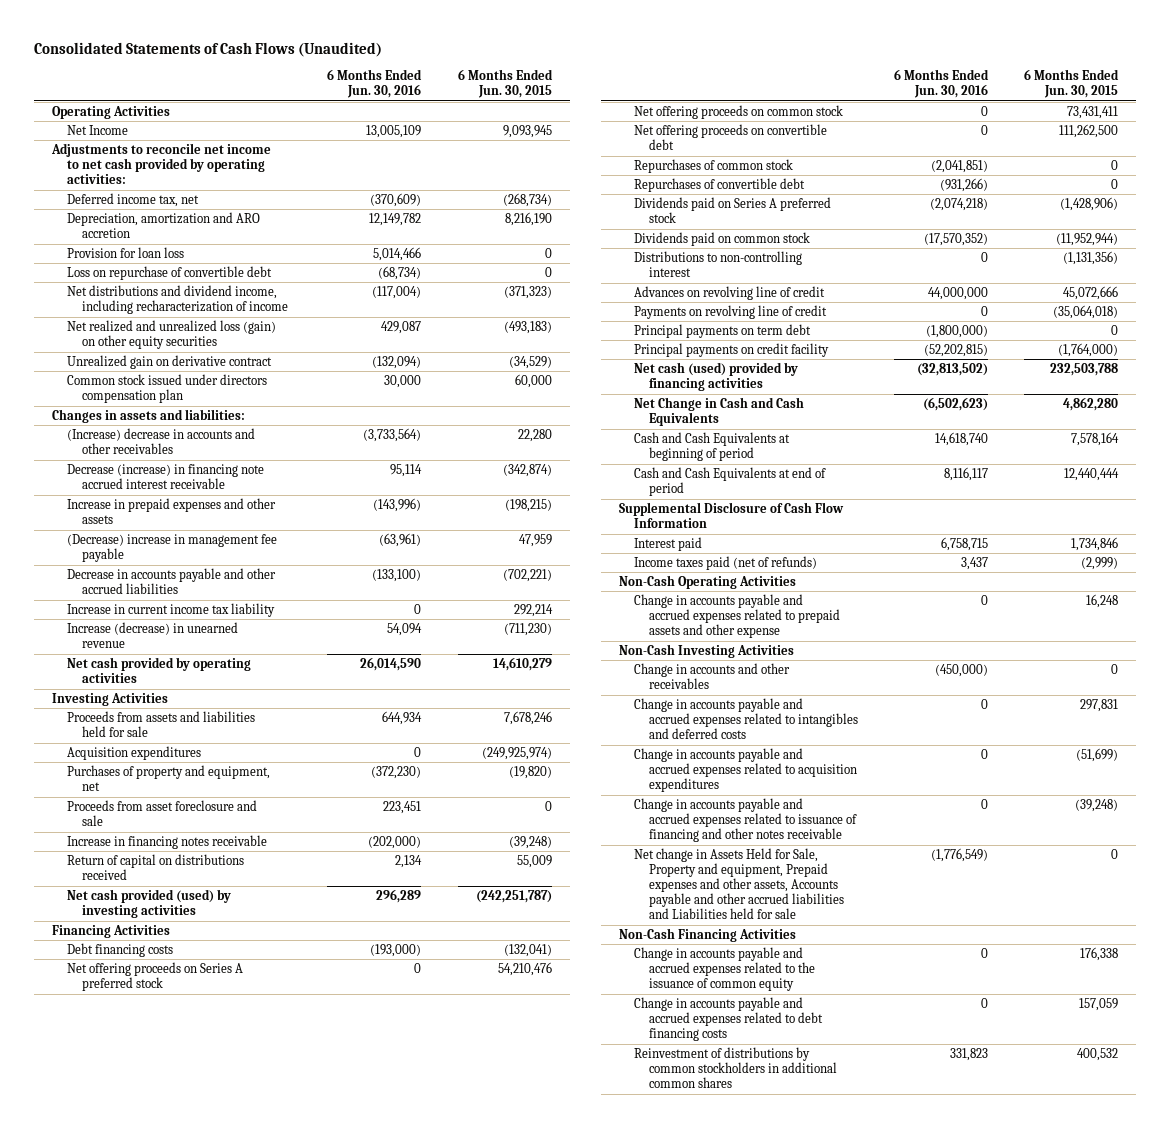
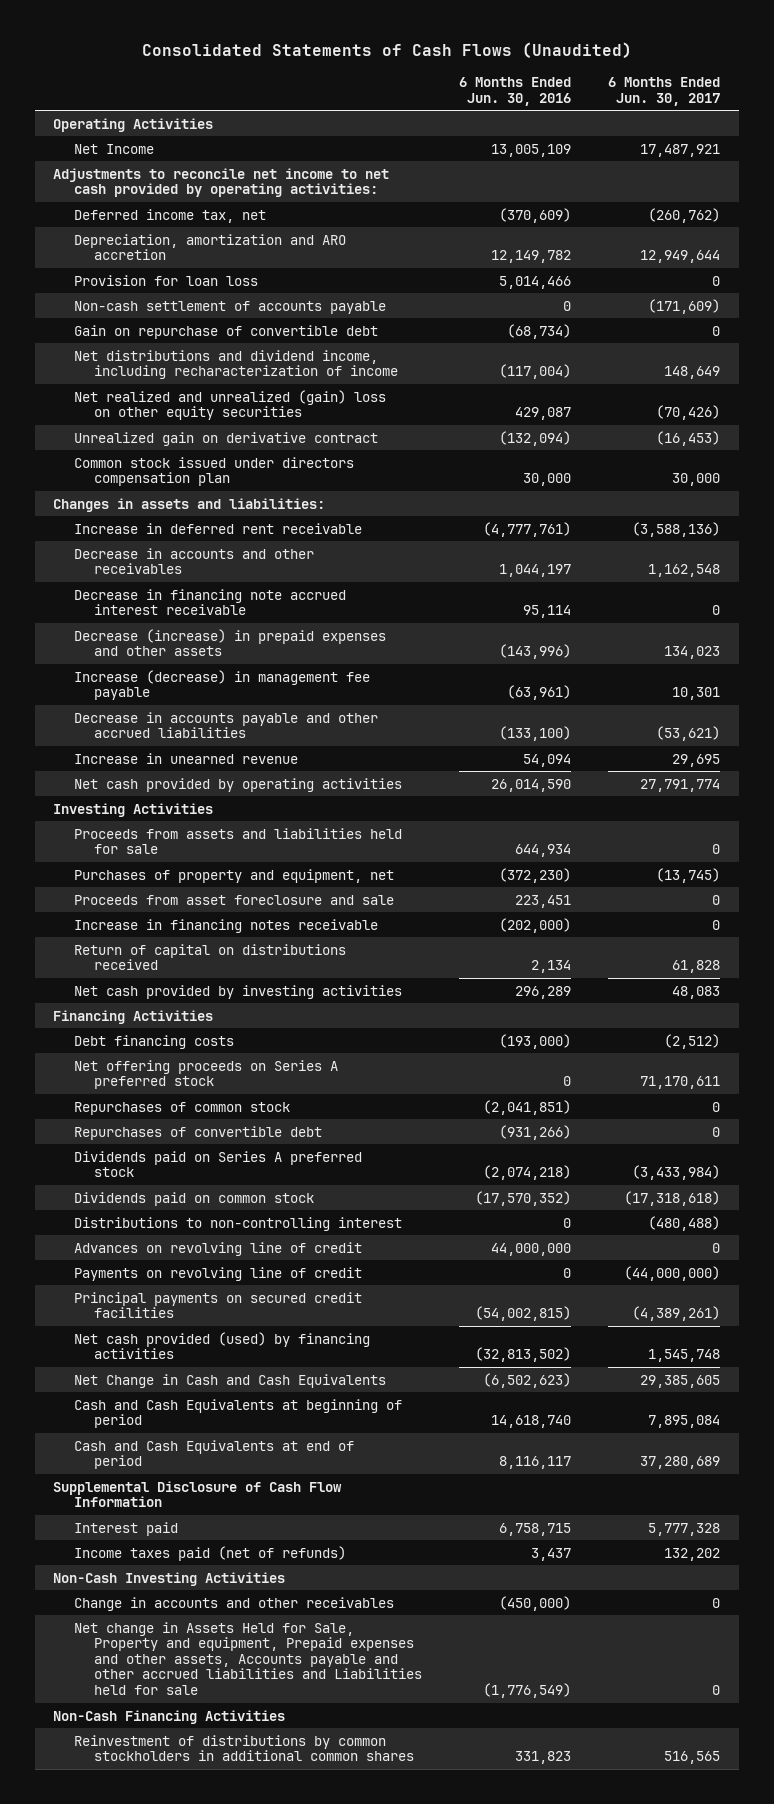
[457,69,553,99] 6 Months Ended Jun. 30, 2015 -> none
none -> [608,76,721,106] 6 Months Ended Jun. 30, 2017
none -> [73,300,386,314] Non-cash settlement of accounts payable
[67,265,273,280] Loss on repurchase of convertible debt -> [73,324,378,339] Gain on repurchase of convertible debt
[67,319,277,350] Net realized and unrealized loss (gain) on other equity securities -> [73,389,386,421] Net realized and unrealized (gain) loss on other equity securities
none -> [73,522,362,534] Increase in deferred rent receivable
[67,427,256,455] (Increase) decrease in accounts and other receivables -> [73,547,314,575] Decrease in accounts and other receivables
[363,427,422,442] (3,733,564) -> [498,564,571,578] 1,044,197
[67,463,265,490] Decrease (increase) in financing note accrued interest receivable -> [73,588,346,616] Decrease in financing note accrued interest receivable
[67,497,277,525] Increase in prepaid expenses and other assets -> [73,628,386,657] Decrease (increase) in prepaid expenses and other assets
[67,533,278,563] (Decrease) increase in management fee payable -> [73,669,370,701] Increase (decrease) in management fee payable
[67,602,276,617] Increase in current income tax liability -> none
[67,621,239,649] Increase (decrease) in unearned revenue -> [73,752,298,764] Increase in unearned revenue
[67,745,202,760] Acquisition expenditures -> none
[67,888,232,919] Net cash provided (used) by investing activities -> [73,984,402,999] Net cash provided by investing activities
[633,104,843,119] Net offering proceeds on common stock -> none
[633,123,827,151] Net offering proceeds on convertible debt -> none
[633,342,829,357] Principal payments on credit facility -> none
[633,323,811,338] Principal payments on term debt -> [73,1291,362,1319] Principal payments on secured credit facilities
[925,324,988,338] (1,800,000) -> [474,1306,571,1322] (54,002,815)
[633,361,798,392] Net cash (used) provided by financing activities -> [73,1331,370,1360] Net cash provided (used) by financing activities
[619,574,797,589] Non-Cash Operating Activities -> none
[633,593,840,639] Change in accounts payable and accrued expenses related to prepaid assets and other expense -> none
[633,697,858,740] Change in accounts payable and accrued expenses related to intangibles and deferred costs -> none
[633,747,857,793] Change in accounts payable and accrued expenses related to acquisition expenditures -> none
[633,797,857,843] Change in accounts payable and accrued expenses related to issuance of financing and other notes receivable -> none
[633,946,815,992] Change in accounts payable and accrued expenses related to the issuance of common equity -> none
[633,996,823,1042] Change in accounts payable and accrued expenses related to debt financing costs -> none

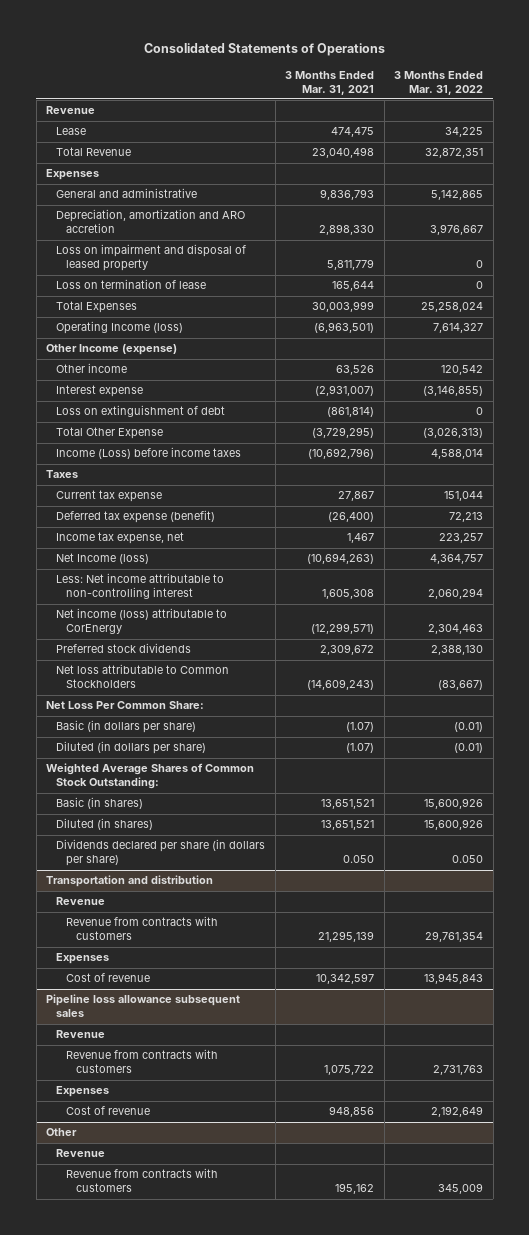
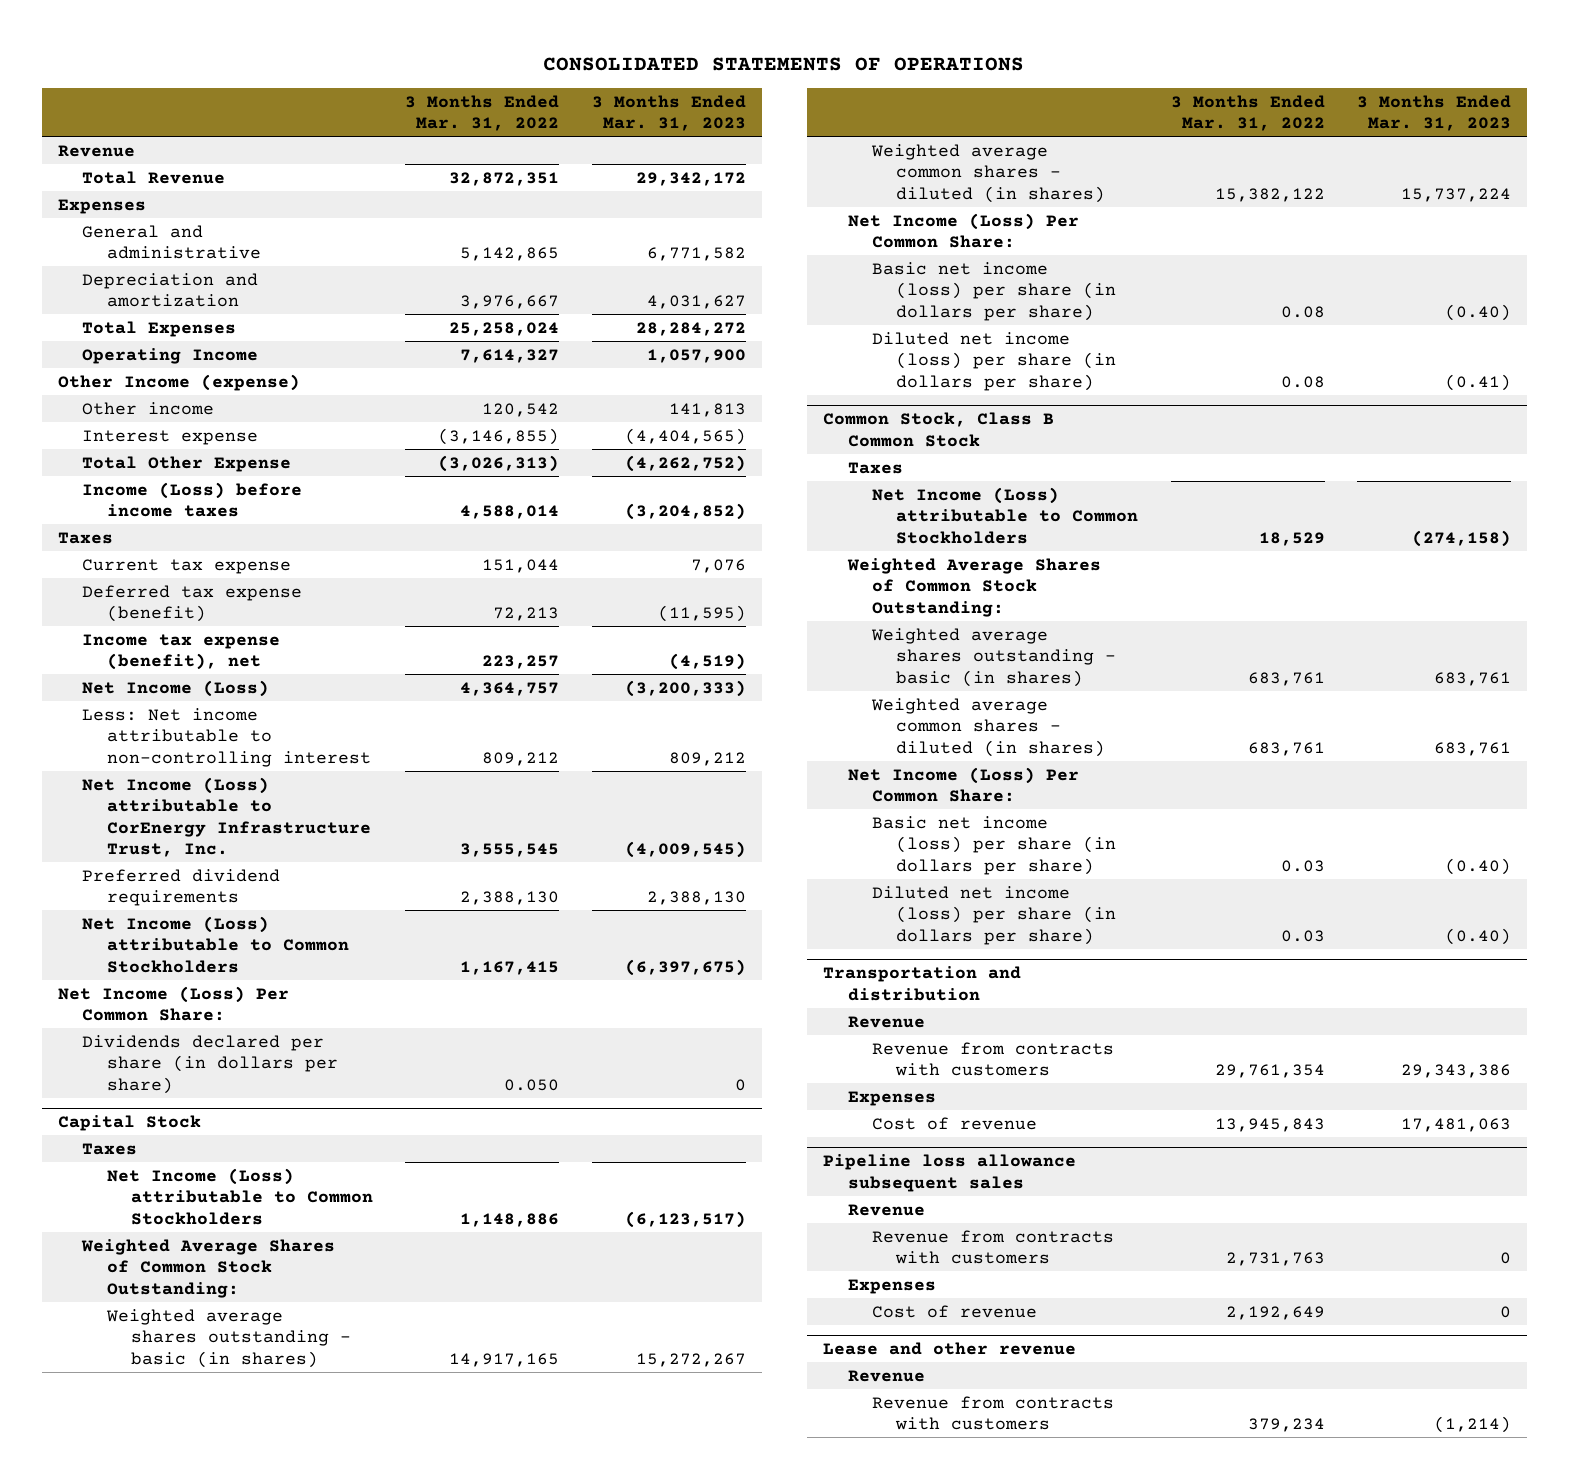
[143,43,385,57] Consolidated Statements of Operations -> [543,56,1025,71] CONSOLIDATED STATEMENTS OF OPERATIONS
[285,70,375,95] 3 Months Ended Mar. 31, 2021 -> none
none -> [591,94,746,132] 3 Months Ended Mar. 31, 2023
[56,127,87,136] Lease -> none
[56,244,247,272] Loss on impairment and disposal of leased property -> none
[56,279,207,290] Loss on termination of lease -> none
[56,209,246,234] Depreciation, amortization and ARO accretion -> [82,272,259,308] Depreciation and amortization
[56,321,184,335] Operating Income (loss) -> [82,347,259,364] Operating Income
[56,405,226,418] Loss on extinguishment of debt -> none
[56,720,197,734] Basic (in dollars per share) -> none
[56,741,207,755] Diluted (in dollars per share) -> none
[46,763,255,790] Weighted Average Shares of Common Stock Outstanding: -> none
[56,797,144,810] Basic (in shares) -> none
[56,818,154,831] Diluted (in shares) -> none
[56,532,185,545] Income tax expense, net -> [82,633,281,671] Income tax expense (benefit), net
[56,553,150,565] Net Income (loss) -> [82,679,270,697] Net Income (Loss)
[428,588,484,600] 2,060,294 -> [482,751,560,766] 809,212
[56,608,228,635] Net income (loss) attributable to CorEnergy -> [82,776,371,858] Net Income (Loss) attributable to CorEnergy Infrastructure Trust, Inc.
[428,624,484,635] 2,304,463 -> [460,843,560,858] 3,555,545
[56,643,192,654] Preferred stock dividends -> [82,868,281,907] Preferred dividend requirements
[56,664,230,689] Net loss attributable to Common Stockholders -> [82,915,349,973] Net Income (Loss) attributable to Common Stockholders
[438,680,484,691] (83,667) -> [460,960,560,975] 1,167,415
[46,701,205,710] Net Loss Per Common Share: -> [57,985,289,1022] Net Income (Loss) Per Common Share:
none -> [57,1115,201,1132] Capital Stock
none -> [82,1142,138,1155] Taxes
none -> [106,1167,373,1225] Net Income (Loss) attributable to Common Stockholders
none -> [81,1238,336,1298] Weighted Average Shares of Common Stock Outstanding:
none -> [105,1308,351,1368] Weighted average shares outstanding - basic (in shares)
none -> [871,143,1106,203] Weighted average common shares - diluted (in shares)
none -> [847,212,1079,249] Net Income (Loss) Per Common Share:
none -> [872,261,1117,321] Basic net income (loss) per share (in dollars per share)
none -> [872,331,1117,391] Diluted net income (loss) per share (in dollars per share)
none -> [823,412,1055,447] Common Stock, Class B Common Stock
none -> [847,461,903,474] Taxes
none -> [872,486,1139,544] Net Income (Loss) attributable to Common Stockholders
none -> [846,557,1101,617] Weighted Average Shares of Common Stock Outstanding:
none -> [871,627,1117,687] Weighted average shares outstanding - basic (in shares)
none -> [871,697,1106,757] Weighted average common shares - diluted (in shares)
none -> [847,766,1079,803] Net Income (Loss) Per Common Share:
none -> [872,815,1117,875] Basic net income (loss) per share (in dollars per share)
none -> [872,885,1117,945] Diluted net income (loss) per share (in dollars per share)
[46,1128,78,1137] Other -> none
none -> [823,1342,1077,1356] Lease and other revenue
[438,1183,484,1195] 345,009 -> [1247,1418,1325,1433] 379,234

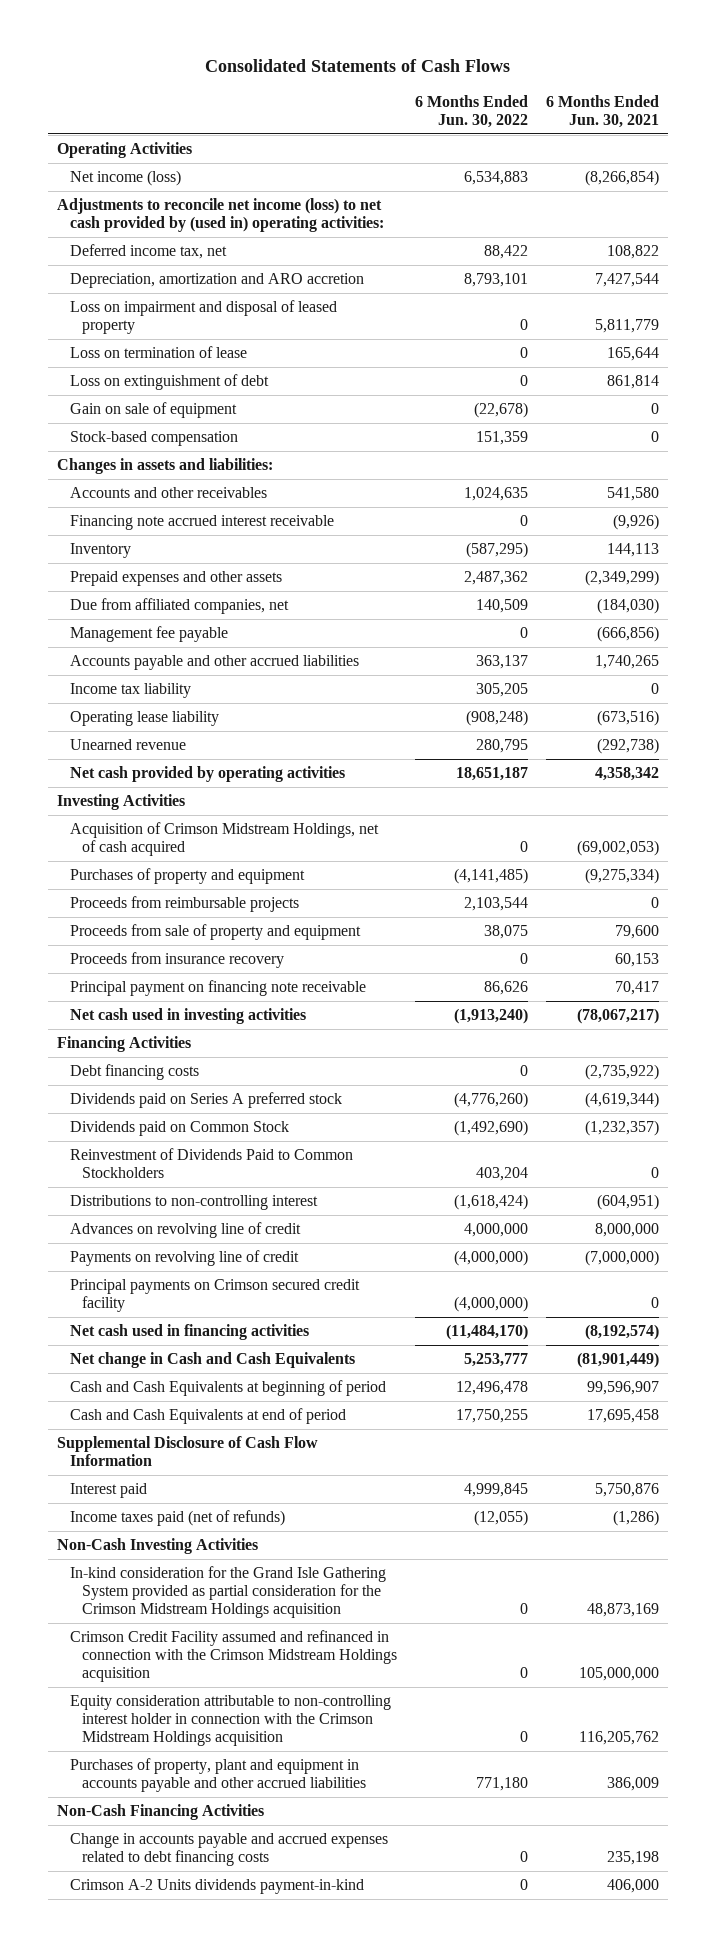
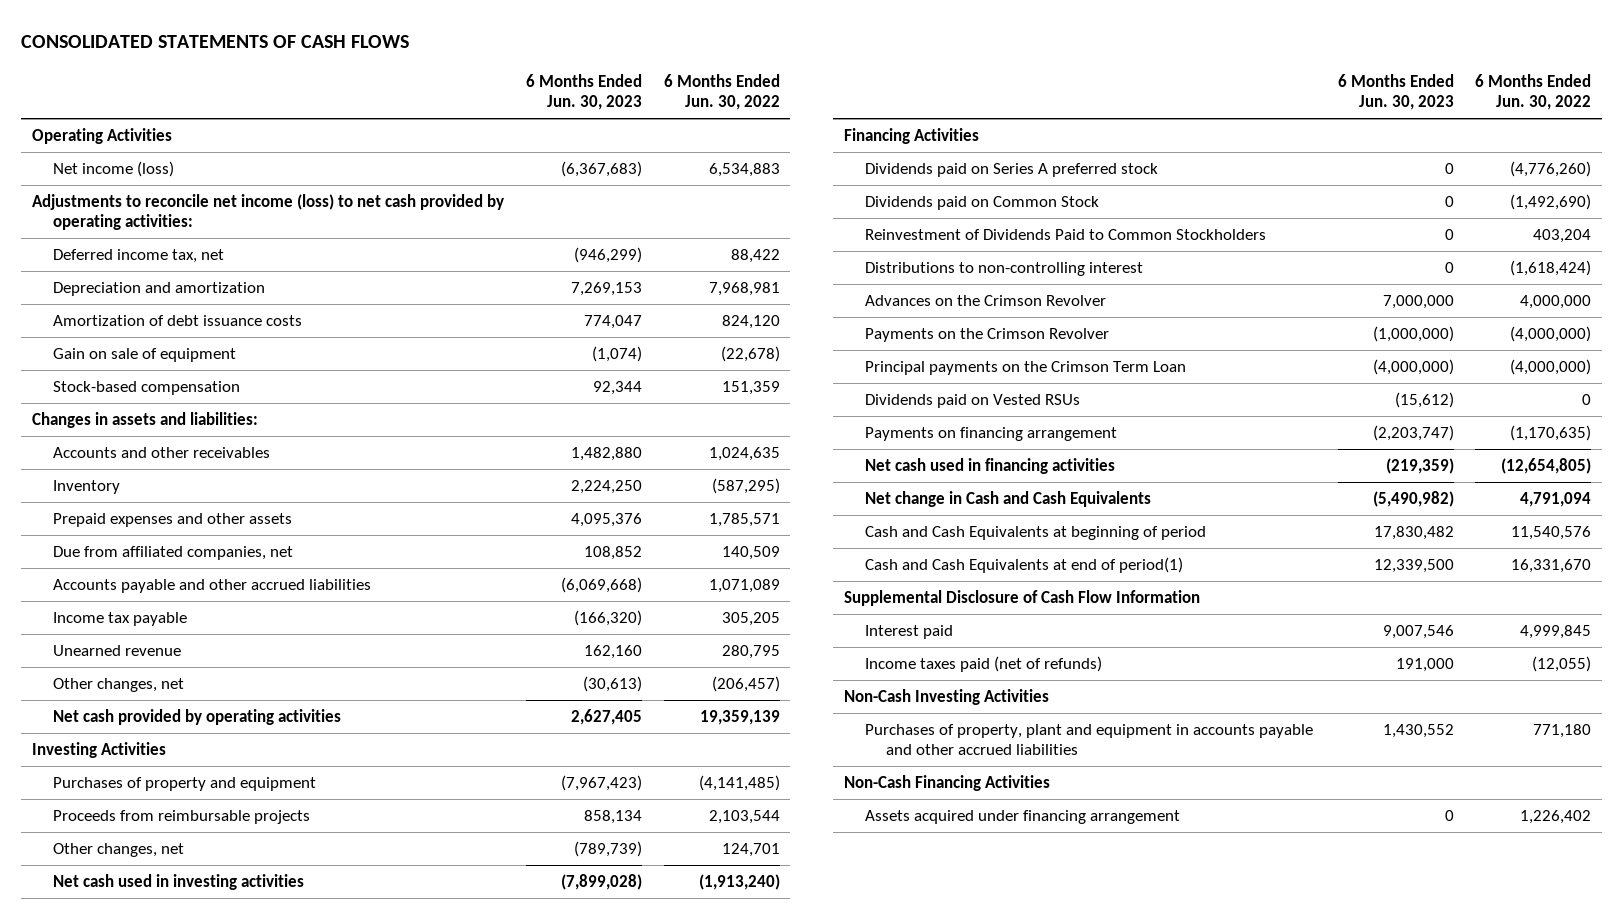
[205,59,511,73] Consolidated Statements of Cash Flows -> [21,34,410,48] CONSOLIDATED STATEMENTS OF CASH FLOWS
[546,94,660,129] 6 Months Ended Jun. 30, 2021 -> none
none -> [525,73,642,110] 6 Months Ended Jun. 30, 2023
[56,197,384,233] Adjustments to reconcile net income (loss) to net cash provided by (used in) operating activities: -> [32,194,505,231] Adjustments to reconcile net income (loss) to net cash provided by operating activities:
[69,299,337,335] Loss on impairment and disposal of leased property -> none
[69,345,247,358] Loss on termination of lease -> none
[69,373,269,390] Loss on extinguishment of debt -> none
[69,272,364,288] Depreciation, amortization and ARO accretion -> [53,282,266,297] Depreciation and amortization
[464,272,529,287] 8,793,101 -> [708,282,780,297] 7,968,981
none -> [53,315,303,327] Amortization of debt issuance costs
[69,514,334,530] Financing note accrued interest receivable -> none
[464,570,529,585] 2,487,362 -> [708,513,780,528] 1,785,571
[69,625,228,642] Management fee payable -> none
[69,710,219,726] Operating lease liability -> none
[476,654,529,669] 363,137 -> [708,579,780,594] 1,071,089
[69,682,191,698] Income tax liability -> [53,612,188,627] Income tax payable
none -> [53,678,185,693] Other changes, net
[456,766,529,781] 18,651,187 -> [699,710,780,726] 19,359,139
[69,821,379,857] Acquisition of Crimson Midstream Holdings, net of cash acquired -> none
[69,923,361,940] Proceeds from sale of property and equipment -> none
[69,951,284,968] Proceeds from insurance recovery -> none
[69,979,366,996] Principal payment on financing note receivable -> none
none -> [53,843,185,858] Other changes, net
[69,1063,199,1080] Debt financing costs -> none
[69,1221,301,1238] Advances on revolving line of credit -> [864,295,1106,307] Advances on the Crimson Revolver
[69,1249,299,1266] Payments on revolving line of credit -> [864,328,1109,343] Payments on the Crimson Revolver
[69,1278,360,1313] Principal payments on Crimson secured credit facility -> [864,361,1186,376] Principal payments on the Crimson Term Loan
none -> [864,394,1080,409] Dividends paid on Vested RSUs
none -> [864,427,1117,442] Payments on financing arrangement
[446,1323,529,1340] (11,484,170) -> [1501,458,1592,475] (12,654,805)
[464,1352,529,1367] 5,253,777 -> [1520,492,1592,508] 4,791,094
[456,1380,529,1395] 12,496,478 -> [1511,526,1592,541] 11,540,576
[69,1407,346,1424] Cash and Cash Equivalents at end of period -> [864,557,1183,574] Cash and Cash Equivalents at end of period(1)
[456,1408,529,1423] 17,750,255 -> [1511,559,1592,574] 16,331,670
[69,1565,386,1619] In-kind consideration for the Grand Isle Gathering System provided as partial consideration for the Crimson Midstream Holdings acquisition -> none
[69,1629,398,1683] Crimson Credit Facility assumed and refinanced in connection with the Crimson Midstream Holdings acquisition -> none
[69,1694,391,1747] Equity consideration attributable to non-controlling interest holder in connection with the Crimson Midstream Holdings acquisition -> none
[69,1832,388,1867] Change in accounts payable and accrued expenses related to debt financing costs -> none
[69,1878,364,1894] Crimson A-2 Units dividends payment-in-kind -> none
none -> [864,810,1180,825] Assets acquired under financing arrangement

